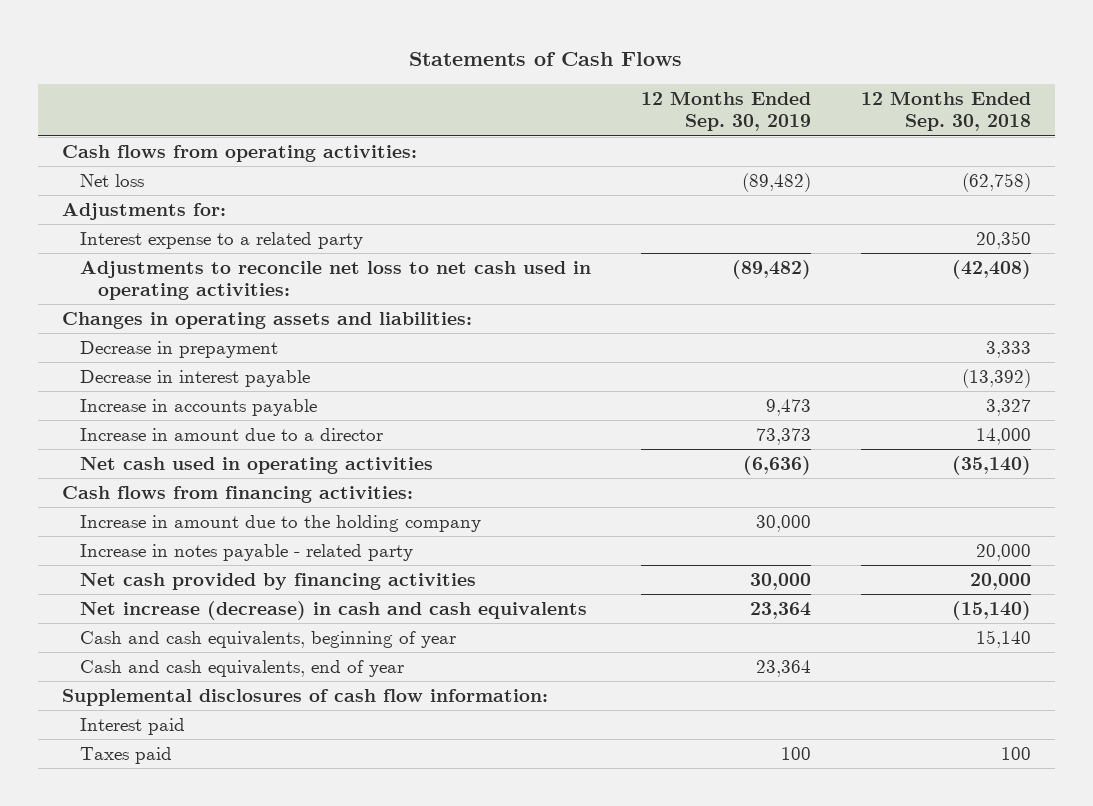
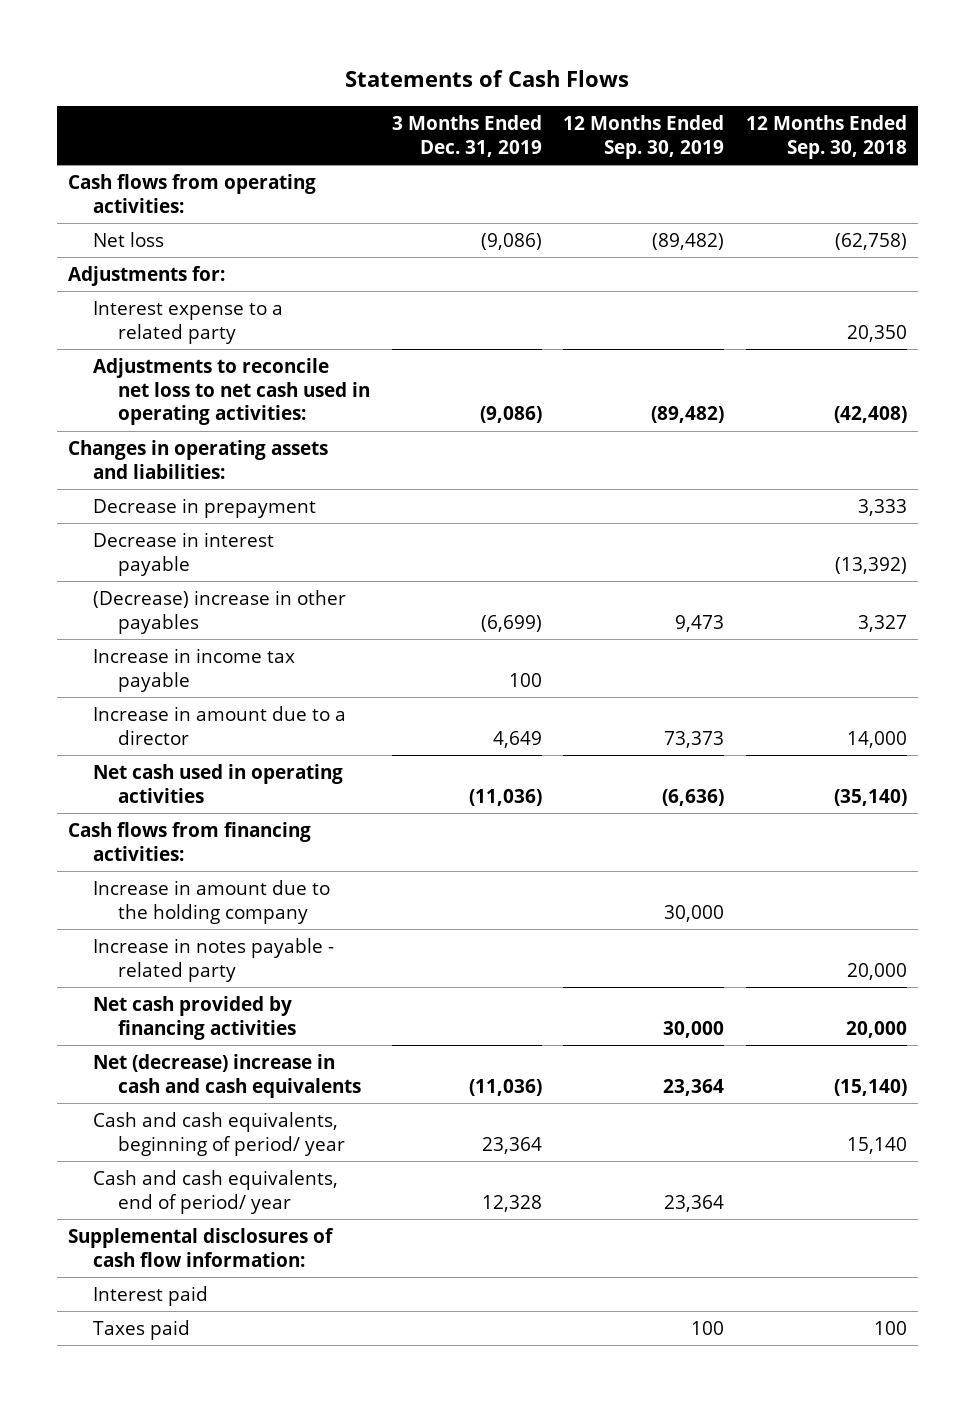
none -> [391,115,542,157] 3 Months Ended Dec. 31, 2019
[80,398,318,416] Increase in accounts payable -> [92,590,346,634] (Decrease) increase in other payables
none -> [92,648,295,692] Increase in income tax payable
[80,600,588,620] Net increase (decrease) in cash and cash equivalents -> [92,1054,361,1098] Net (decrease) increase in cash and cash equivalents
[80,630,457,648] Cash and cash equivalents, beginning of year -> [92,1112,345,1156] Cash and cash equivalents, beginning of period/ year
[80,659,405,677] Cash and cash equivalents, end of year -> [92,1170,338,1214] Cash and cash equivalents, end of period/ year

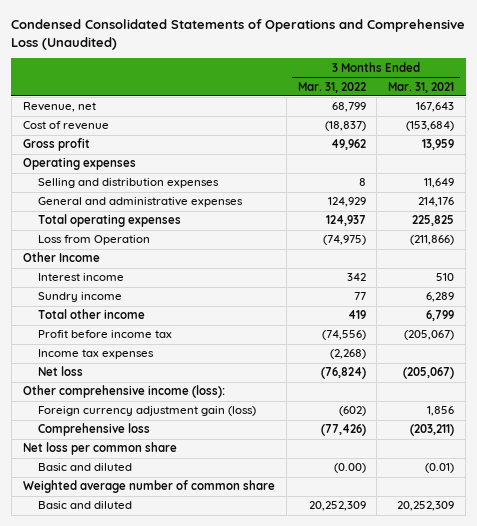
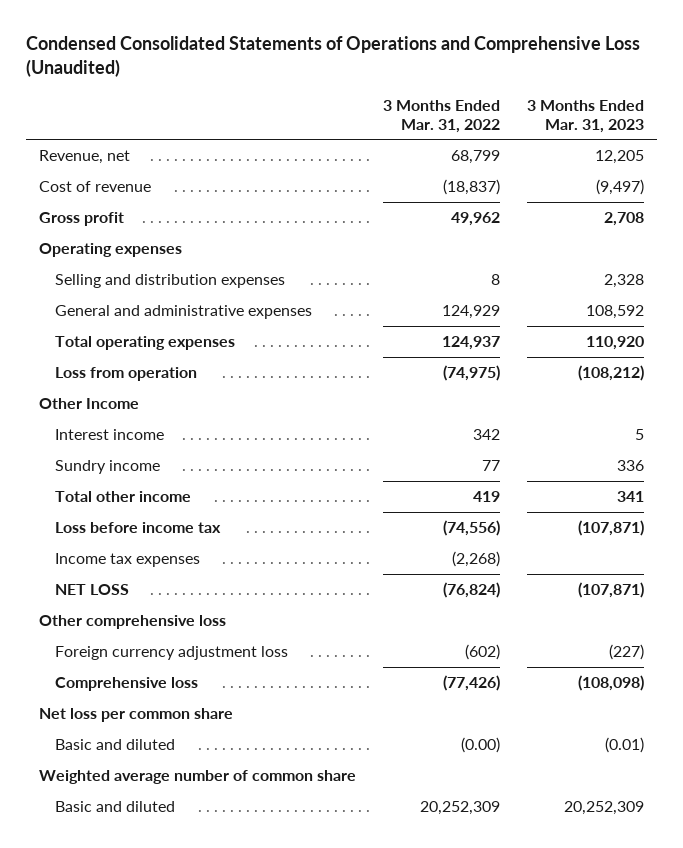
[388,81,455,93] Mar. 31, 2021 -> none
none -> [526,99,644,133] 3 Months Ended Mar. 31, 2023
[37,235,150,246] Loss from Operation -> [55,366,198,381] Loss from operation
[37,330,172,339] Profit before income tax -> [55,521,222,533] Loss before income tax
[37,366,83,377] Net loss -> [55,583,130,595] NET LOSS
[22,385,225,399] Other comprehensive income (loss): -> [39,614,227,629] Other comprehensive loss
[37,406,256,417] Foreign currency adjustment gain (loss) -> [55,645,289,660] Foreign currency adjustment loss

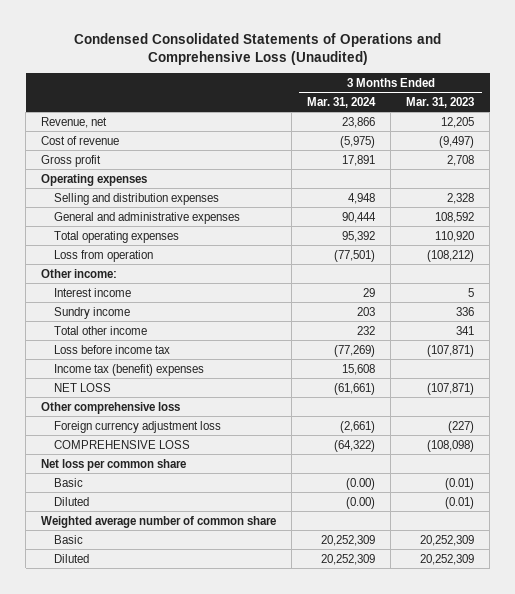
[383,99,501,133] 3 Months Ended Mar. 31, 2022 -> none
none -> [307,96,377,108] Mar. 31, 2024
[39,397,140,409] Other Income -> [41,268,118,278] Other income:
[55,552,201,567] Income tax expenses -> [54,363,205,376] Income tax (benefit) expenses
[55,676,199,691] Comprehensive loss -> [54,439,191,449] COMPREHENSIVE LOSS
[55,738,176,750] Basic and diluted -> [54,477,84,487] Basic
none -> [54,496,90,506] Diluted
[55,800,176,812] Basic and diluted -> [54,534,84,544] Basic
none -> [54,553,90,563] Diluted

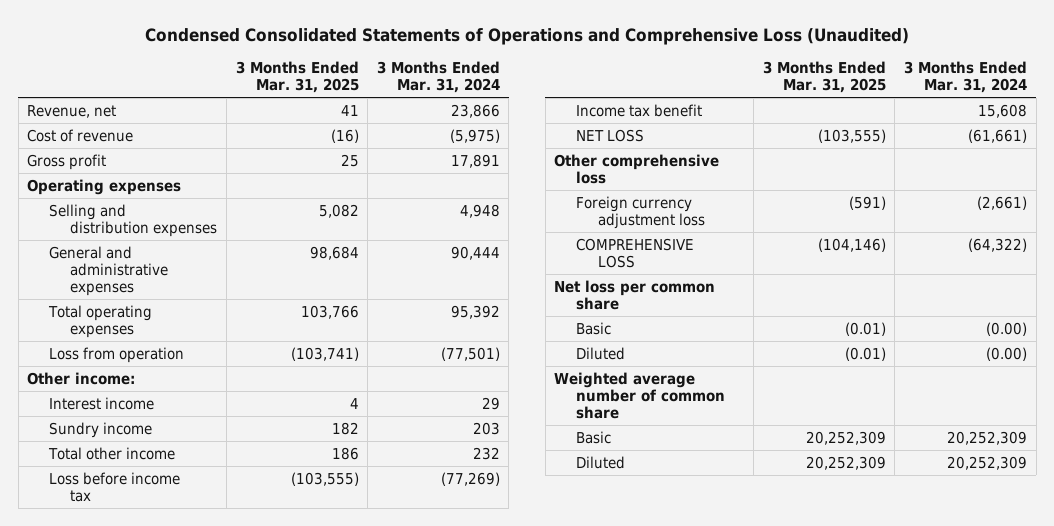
[406,96,475,108] Mar. 31, 2023 -> none
none -> [235,61,359,94] 3 Months Ended Mar. 31, 2025
[54,363,205,376] Income tax (benefit) expenses -> [576,103,703,117] Income tax benefit

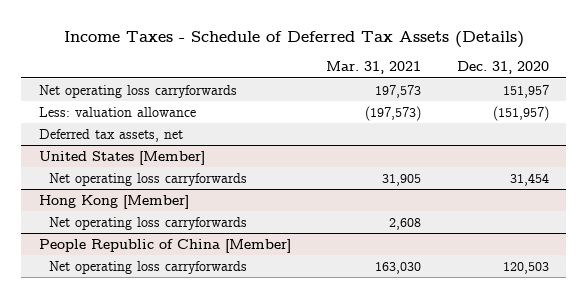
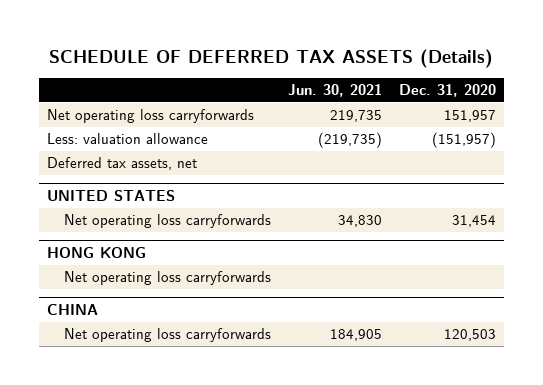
[63,31,524,49] Income Taxes - Schedule of Deferred Tax Assets (Details) -> [49,48,494,68] SCHEDULE OF DEFERRED TAX ASSETS (Details)
[326,61,422,75] Mar. 31, 2021 -> none
none -> [287,84,382,98] Jun. 30, 2021
[38,150,205,165] United States [Member] -> [47,190,176,202] UNITED STATES
[38,194,189,209] Hong Kong [Member] -> [47,247,147,259] HONG KONG
[38,238,291,253] People Republic of China [Member] -> [47,304,99,316] CHINA

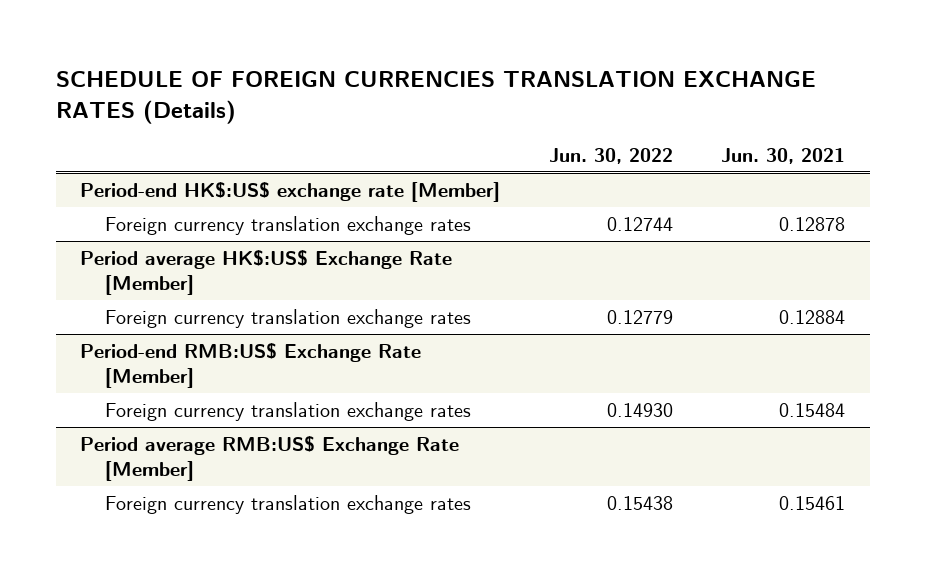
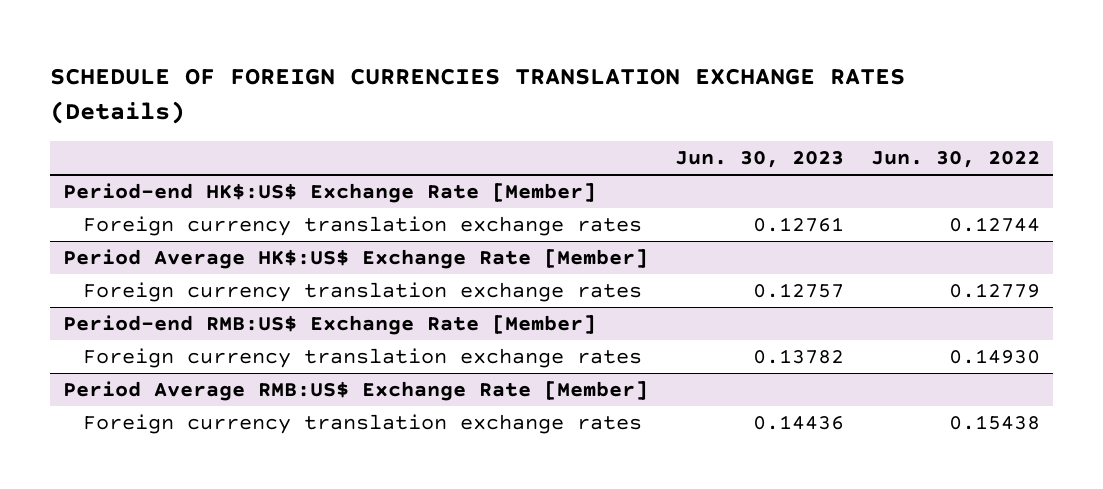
[721,147,846,164] Jun. 30, 2021 -> none
none -> [674,151,844,169] Jun. 30, 2023
[80,181,501,202] Period-end HK$:US$ exchange rate [Member] -> [63,183,597,204] Period-end HK$:US$ Exchange Rate [Member]
[80,249,453,296] Period average HK$:US$ Exchange Rate [Member] -> [63,249,649,270] Period Average HK$:US$ Exchange Rate [Member]
[80,435,460,482] Period average RMB:US$ Exchange Rate [Member] -> [63,381,649,402] Period Average RMB:US$ Exchange Rate [Member]

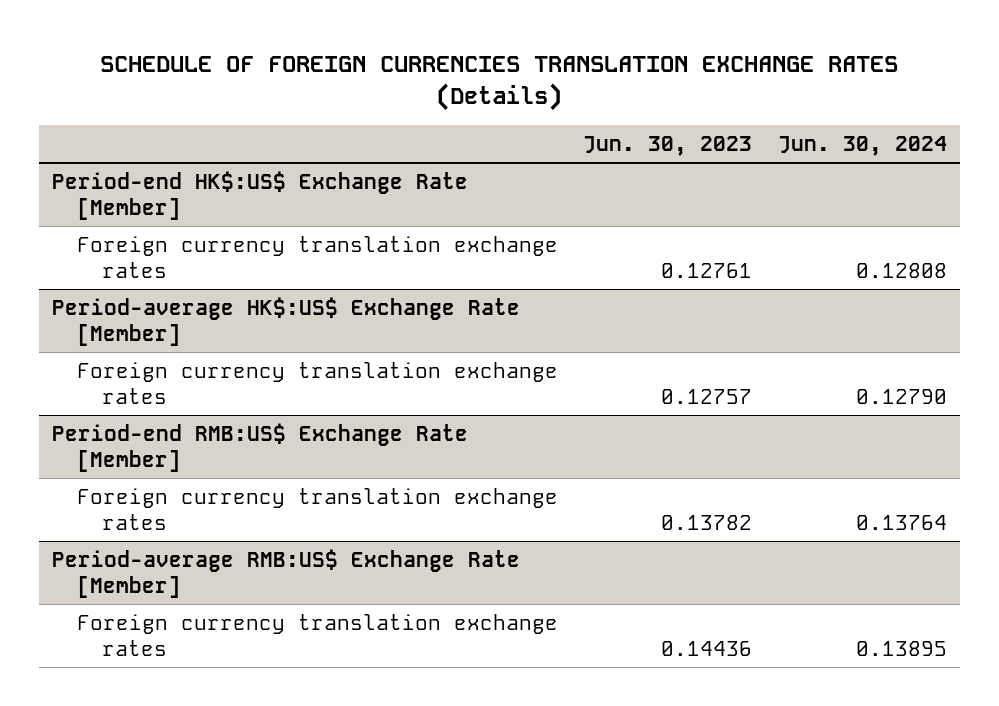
[870,151,1040,169] Jun. 30, 2022 -> none
none -> [778,136,948,157] Jun. 30, 2024
[63,249,649,270] Period Average HK$:US$ Exchange Rate [Member] -> [51,296,520,346] Period-average HK$:US$ Exchange Rate [Member]
[63,381,649,402] Period Average RMB:US$ Exchange Rate [Member] -> [51,548,520,598] Period-average RMB:US$ Exchange Rate [Member]

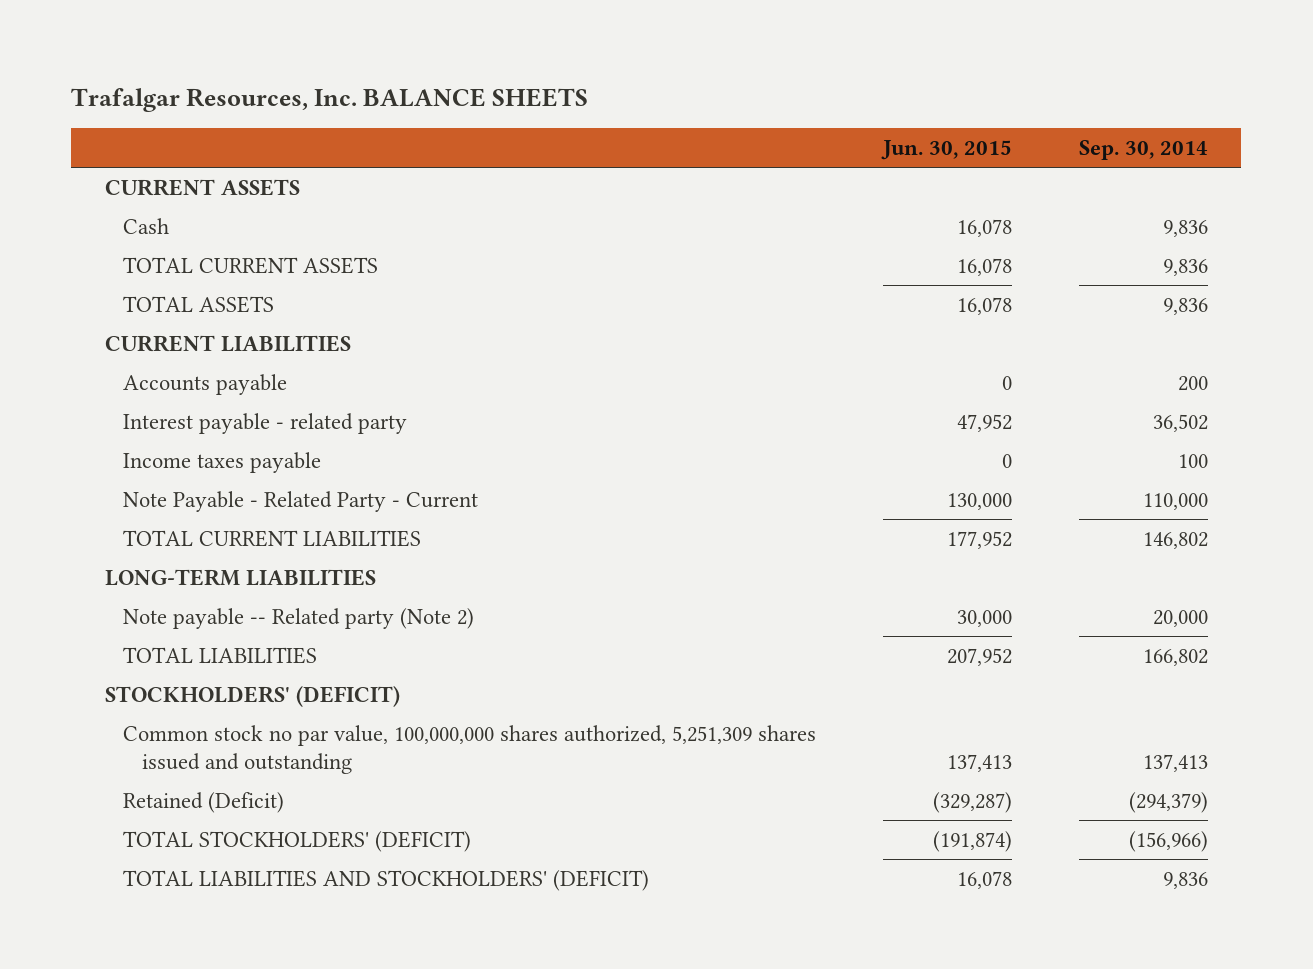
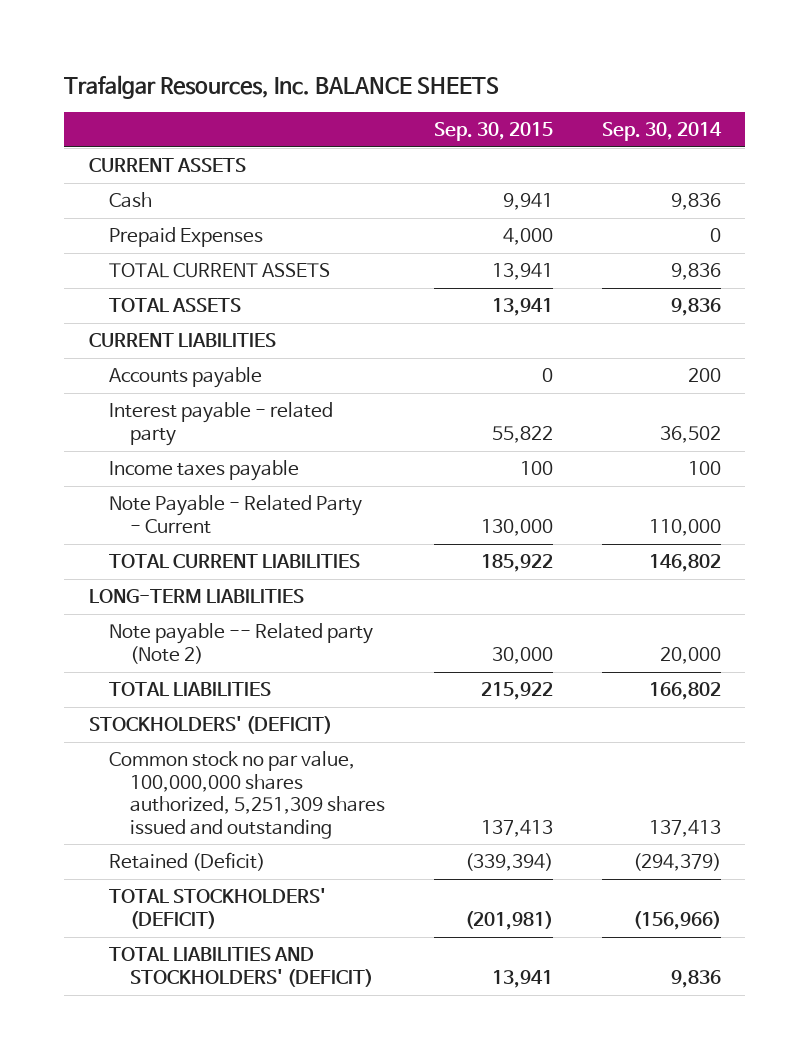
[881,139,1013,160] Jun. 30, 2015 -> none
none -> [433,122,553,142] Sep. 30, 2015
none -> [109,227,264,248] Prepaid Expenses

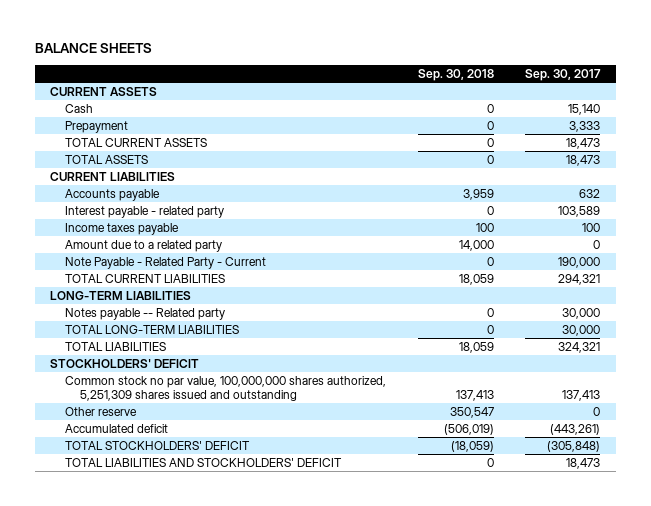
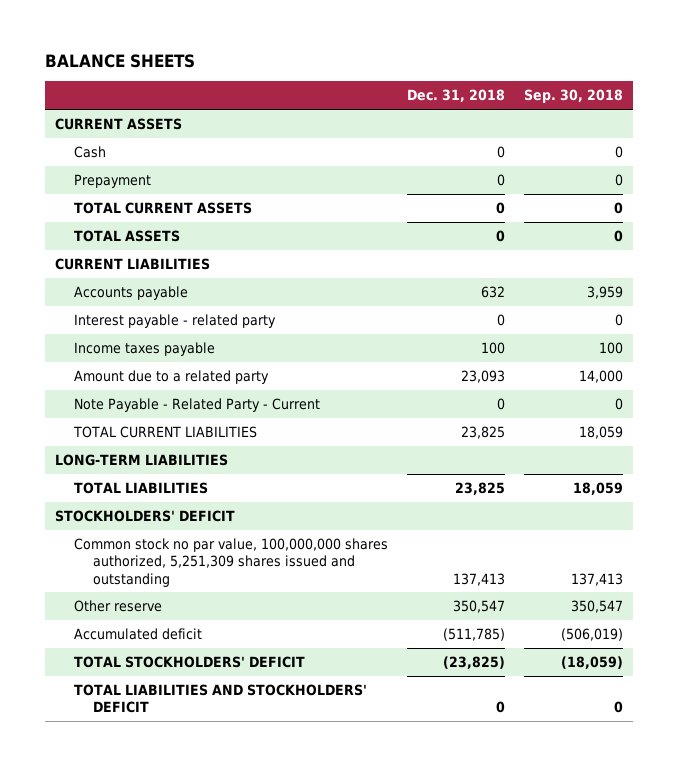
[525,68,602,81] Sep. 30, 2017 -> none
none -> [406,89,505,103] Dec. 31, 2018
[65,307,226,320] Notes payable -- Related party -> none
[65,324,240,334] TOTAL LONG-TERM LIABILITIES -> none

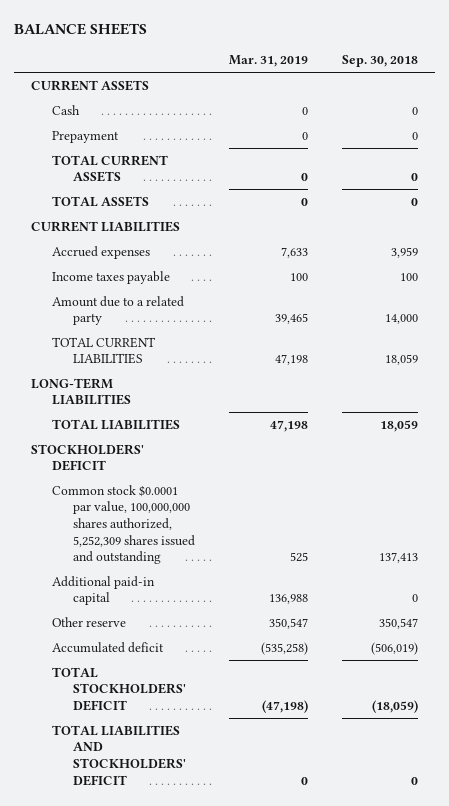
[406,89,505,103] Dec. 31, 2018 -> none
none -> [228,55,308,68] Mar. 31, 2019
[73,314,276,329] Interest payable - related party -> none
[73,286,188,301] Accounts payable -> [51,245,150,259] Accrued expenses
[73,398,320,413] Note Payable - Related Party - Current -> none
[73,538,388,587] Common stock no par value, 100,000,000 shares authorized, 5,251,309 shares issued and outstanding -> [51,484,195,565] Common stock $0.0001 par value, 100,000,000 shares authorized, 5,252,309 shares issued and outstanding
none -> [51,575,155,606] Additional paid-in capital

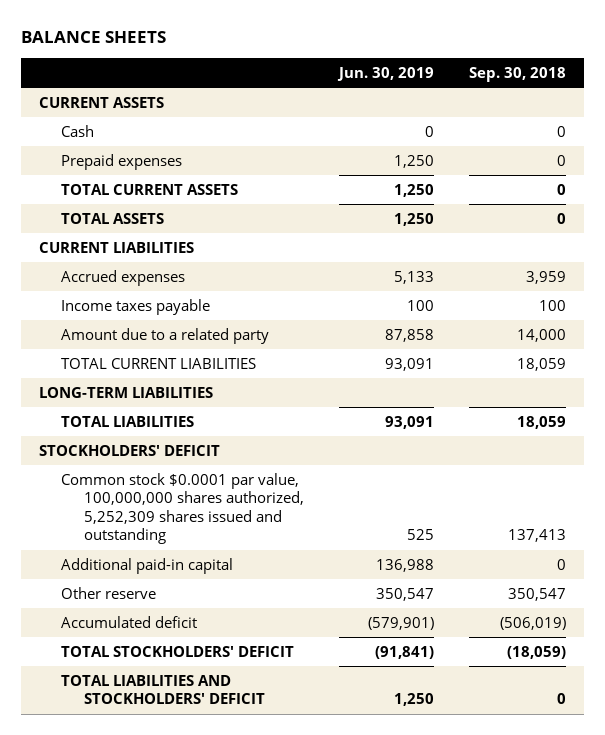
[228,55,308,68] Mar. 31, 2019 -> none
none -> [336,66,434,81] Jun. 30, 2019
[51,130,119,143] Prepayment -> [61,153,183,170] Prepaid expenses

